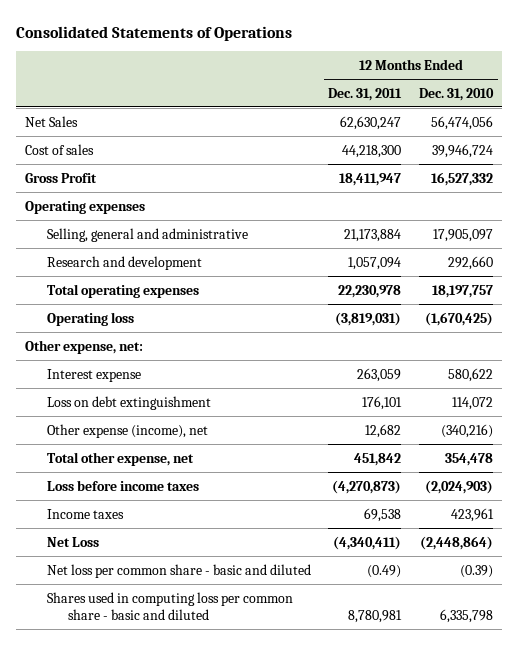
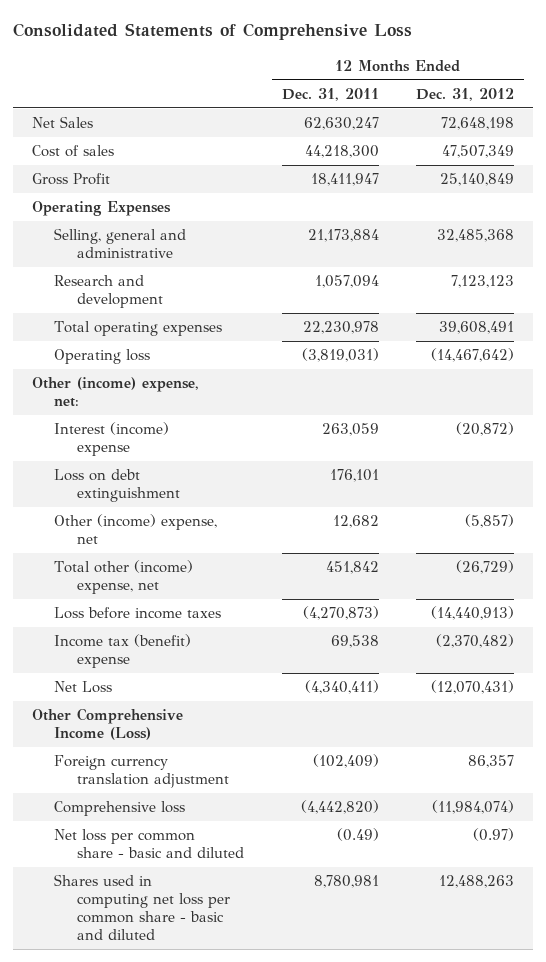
[16,25,293,41] Consolidated Statements of Operations -> [12,23,412,41] Consolidated Statements of Comprehensive Loss
[419,87,495,101] Dec. 31, 2010 -> none
none -> [416,87,515,101] Dec. 31, 2012
[25,200,146,214] Operating expenses -> [31,201,171,217] Operating Expenses
[25,339,144,354] Other expense, net: -> [31,377,199,408] Other (income) expense, net:
[46,368,141,382] Interest expense -> [54,422,170,457] Interest (income) expense
[46,423,208,438] Other expense (income), net -> [54,514,218,545] Other (income) expense, net
[46,451,194,466] Total other expense, net -> [54,560,194,595] Total other (income) expense, net
[46,508,124,519] Income taxes -> [54,634,192,669] Income tax (benefit) expense
none -> [31,708,183,741] Other Comprehensive Income (Loss)
none -> [54,755,229,789] Foreign currency translation adjustment
none -> [54,801,186,817] Comprehensive loss
[46,591,293,621] Shares used in computing loss per common share - basic and diluted -> [54,874,230,941] Shares used in computing net loss per common share - basic and diluted

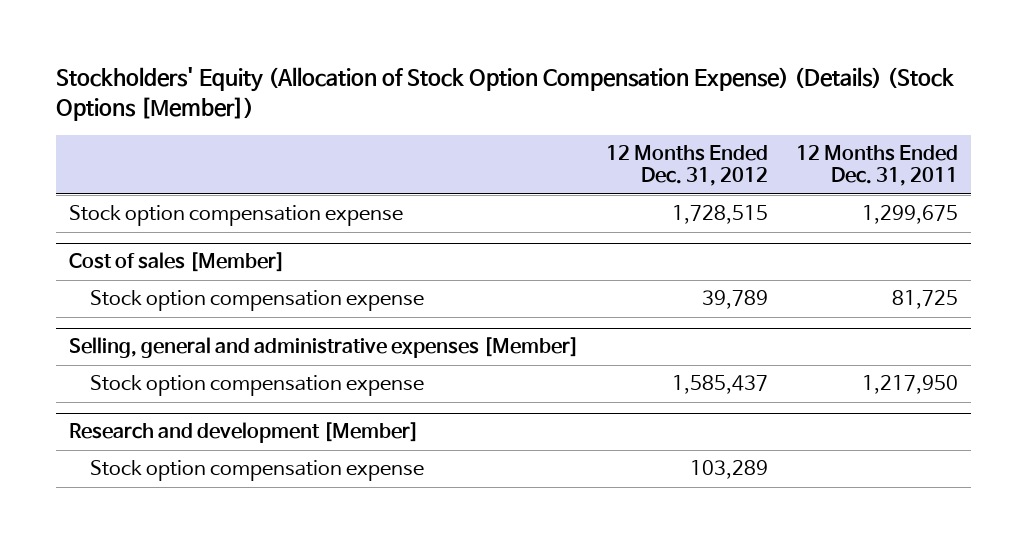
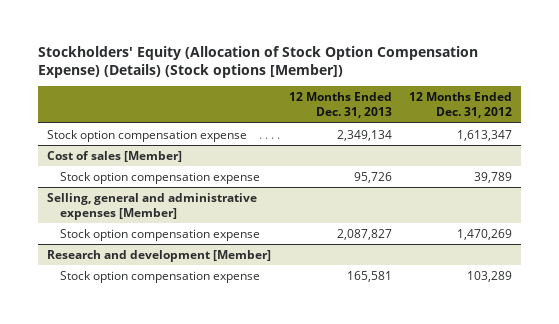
[55,67,955,122] Stockholders' Equity (Allocation of Stock Option Compensation Expense) (Details) (Stock Options [Member]) -> [38,45,479,78] Stockholders' Equity (Allocation of Stock Option Compensation Expense) (Details) (Stock options [Member])
[795,144,958,187] 12 Months Ended Dec. 31, 2011 -> none
none -> [288,92,392,119] 12 Months Ended Dec. 31, 2013
[672,205,769,225] 1,728,515 -> [457,129,513,141] 1,613,347
[672,375,769,395] 1,585,437 -> [457,228,513,240] 1,470,269

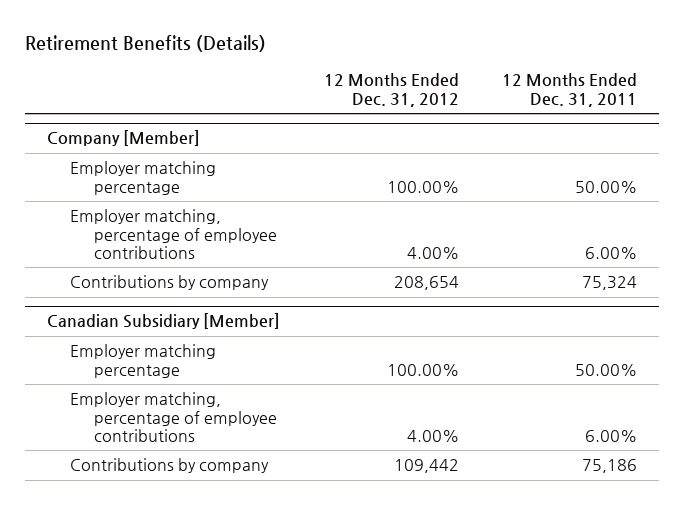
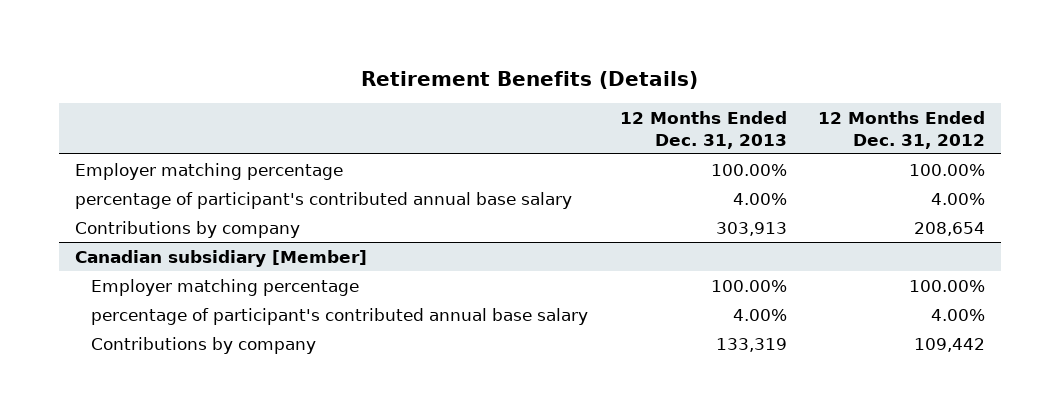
[502,73,638,107] 12 Months Ended Dec. 31, 2011 -> none
none -> [619,111,787,149] 12 Months Ended Dec. 31, 2013
[46,130,200,147] Company [Member] -> none
[70,209,277,259] Employer matching, percentage of employee contributions -> none
none -> [75,191,573,209] percentage of participant's contributed annual base salary
[46,313,280,330] Canadian Subsidiary [Member] -> [75,249,368,267] Canadian subsidiary [Member]
[70,392,277,442] Employer matching, percentage of employee contributions -> none
none -> [91,307,589,325] percentage of participant's contributed annual base salary

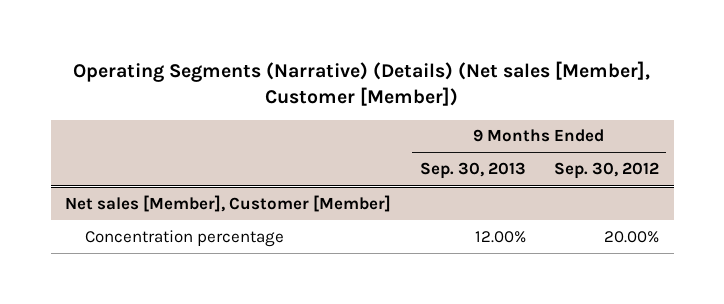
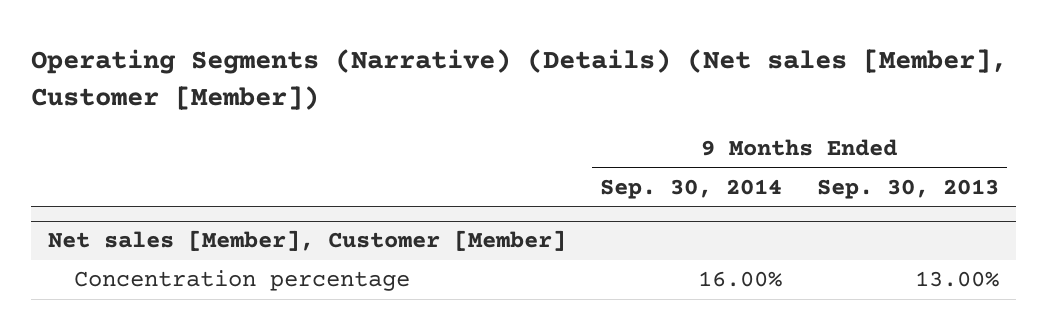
[554,162,660,180] Sep. 30, 2012 -> none
none -> [600,178,783,199] Sep. 30, 2014
[474,230,526,243] 12.00% -> [914,271,999,288] 13.00%

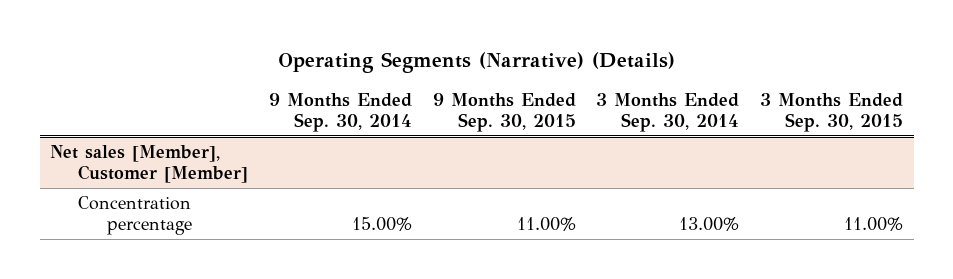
[30,48,1007,110] Operating Segments (Narrative) (Details) (Net sales [Member], Customer [Member]) -> [277,52,675,74] Operating Segments (Narrative) (Details)
[816,178,999,199] Sep. 30, 2013 -> none
none -> [432,93,576,132] 9 Months Ended Sep. 30, 2015
none -> [596,93,740,132] 3 Months Ended Sep. 30, 2014
none -> [760,93,904,132] 3 Months Ended Sep. 30, 2015
[698,271,783,288] 16.00% -> [352,216,413,231] 15.00%

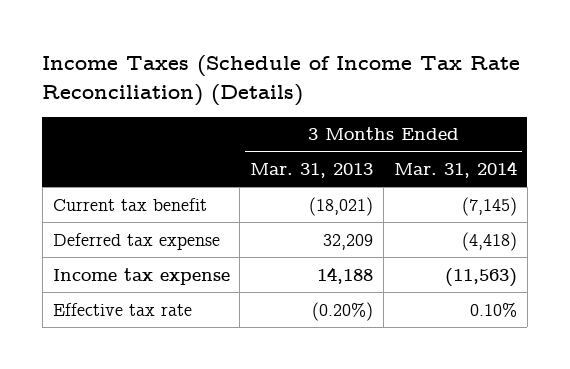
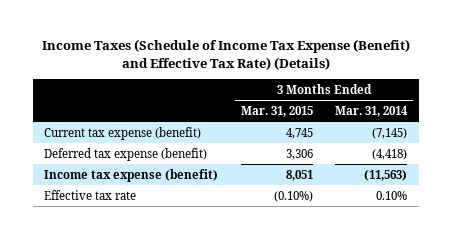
[42,55,521,106] Income Taxes (Schedule of Income Tax Rate Reconciliation) (Details) -> [41,39,410,70] Income Taxes (Schedule of Income Tax Expense (Benefit) and Effective Tax Rate) (Details)
[250,163,374,179] Mar. 31, 2013 -> none
none -> [240,105,313,117] Mar. 31, 2015
[52,197,207,211] Current tax benefit -> [43,126,201,140] Current tax expense (benefit)
[52,232,220,250] Deferred tax expense -> [43,147,207,161] Deferred tax expense (benefit)
[52,267,230,285] Income tax expense -> [43,168,218,182] Income tax expense (benefit)

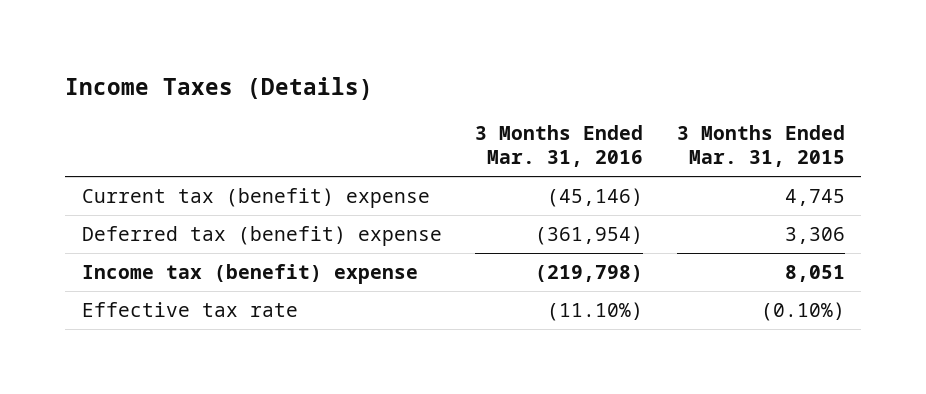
[41,39,410,70] Income Taxes (Schedule of Income Tax Expense (Benefit) and Effective Tax Rate) (Details) -> [65,77,374,101] Income Taxes (Details)
[335,105,409,117] Mar. 31, 2014 -> none
none -> [475,125,644,168] 3 Months Ended Mar. 31, 2016
[43,126,201,140] Current tax expense (benefit) -> [81,187,430,208] Current tax (benefit) expense
[43,147,207,161] Deferred tax expense (benefit) -> [81,225,442,246] Deferred tax (benefit) expense
[43,168,218,182] Income tax expense (benefit) -> [81,263,418,284] Income tax (benefit) expense

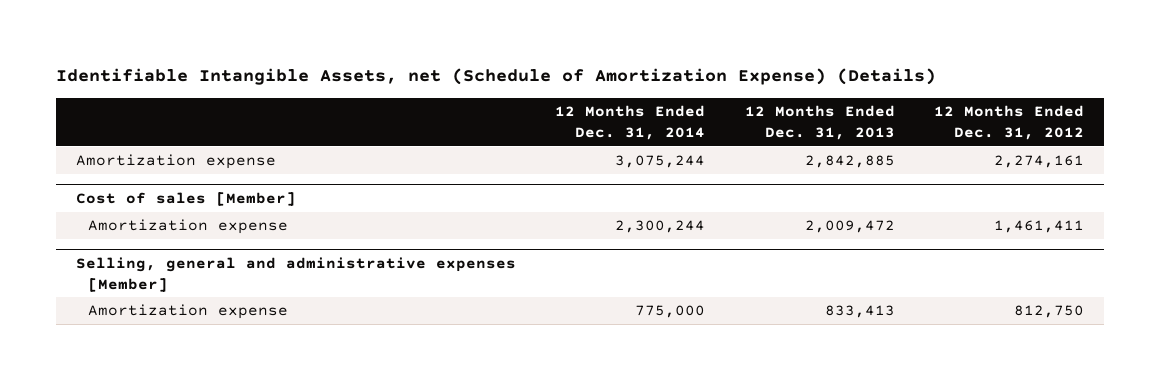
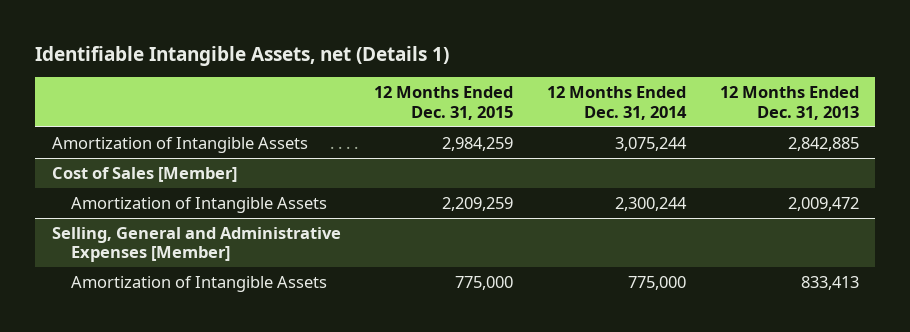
[56,68,937,86] Identifiable Intangible Assets, net (Schedule of Amortization Expense) (Details) -> [35,45,450,66] Identifiable Intangible Assets, net (Details 1)
[934,104,1085,140] 12 Months Ended Dec. 31, 2012 -> none
none -> [374,86,514,120] 12 Months Ended Dec. 31, 2015
[75,154,276,170] Amortization expense -> [51,137,308,154] Amortization of Intangible Assets
[75,191,296,206] Cost of sales [Member] -> [51,167,237,183] Cost of Sales [Member]
[88,219,289,235] Amortization expense -> [71,197,328,214] Amortization of Intangible Assets
[75,256,516,292] Selling, general and administrative expenses [Member] -> [51,227,341,263] Selling, General and Administrative Expenses [Member]
[88,304,289,320] Amortization expense -> [71,276,328,293] Amortization of Intangible Assets

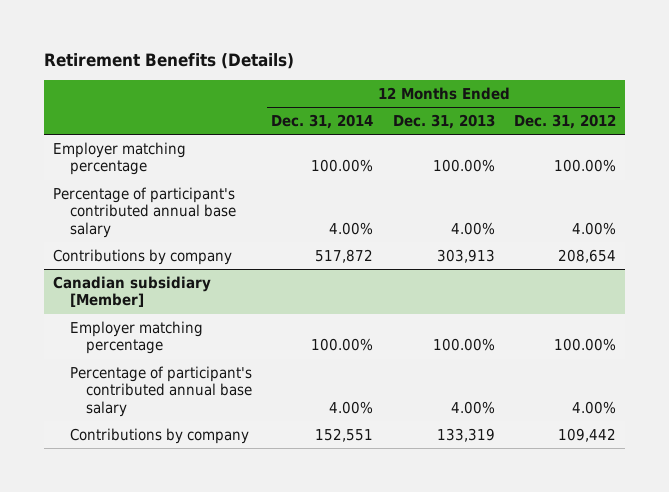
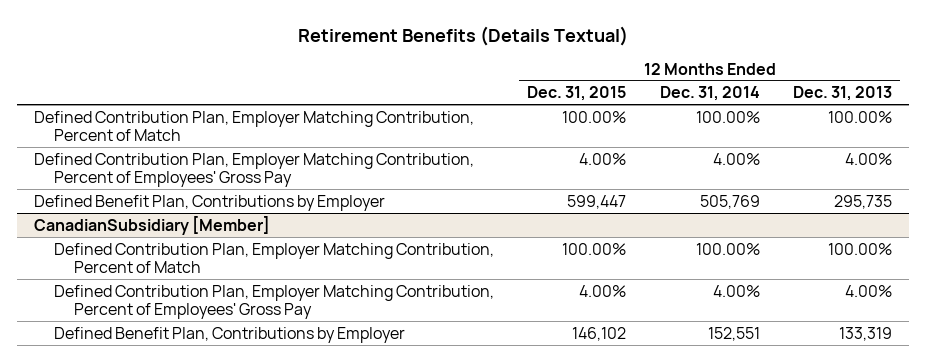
[43,53,294,70] Retirement Benefits (Details) -> [297,25,628,46] Retirement Benefits (Details Textual)
[513,114,616,130] Dec. 31, 2012 -> none
none -> [527,86,627,102] Dec. 31, 2015
[53,275,212,308] Canadian subsidiary [Member] -> none
[53,141,187,176] Employer matching percentage -> [33,110,474,142] Defined Contribution Plan, Employer Matching Contribution, Percent of Match
[53,186,236,239] Percentage of participant's contributed annual base salary -> [33,152,474,188] Defined Contribution Plan, Employer Matching Contribution, Percent of Employees' Gross Pay
[53,248,233,265] Contributions by company -> [33,194,385,211] Defined Benefit Plan, Contributions by Employer
[315,248,374,263] 517,872 -> [699,194,760,209] 505,769
[436,248,495,263] 303,913 -> [833,194,892,209] 295,735
none -> [33,215,270,235] CanadianSubsidiary [Member]
[69,320,203,355] Employer matching percentage -> [53,242,494,274] Defined Contribution Plan, Employer Matching Contribution, Percent of Match
[69,365,253,418] Percentage of participant's contributed annual base salary -> [53,284,494,320] Defined Contribution Plan, Employer Matching Contribution, Percent of Employees' Gross Pay
[69,427,249,444] Contributions by company -> [53,326,405,343] Defined Benefit Plan, Contributions by Employer

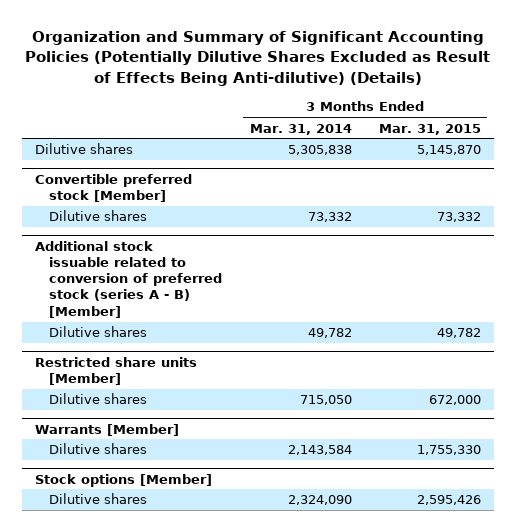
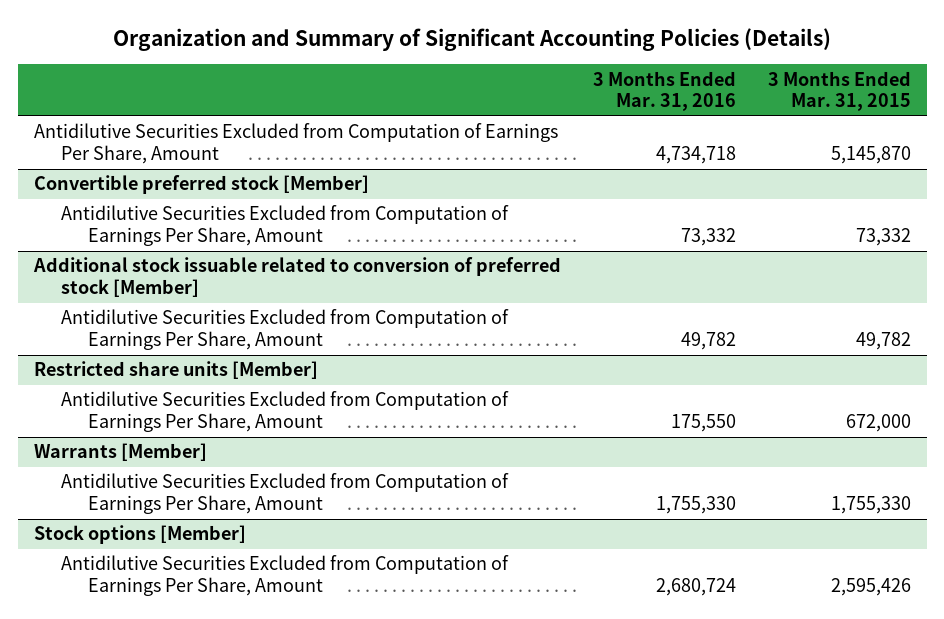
[24,31,490,86] Organization and Summary of Significant Accounting Policies (Potentially Dilutive Shares Excluded as Result of Effects Being Anti-dilutive) (Details) -> [113,27,832,51] Organization and Summary of Significant Accounting Policies (Details)
[249,123,352,135] Mar. 31, 2014 -> none
none -> [592,70,736,112] 3 Months Ended Mar. 31, 2016
[35,143,134,155] Dilutive shares -> [33,123,558,165] Antidilutive Securities Excluded from Computation of Earnings Per Share, Amount
[49,210,148,222] Dilutive shares -> [60,205,509,247] Antidilutive Securities Excluded from Computation of Earnings Per Share, Amount
[35,240,223,318] Additional stock issuable related to conversion of preferred stock (series A - B) [Member] -> [32,257,561,298] Additional stock issuable related to conversion of preferred stock [Member]
[49,326,148,338] Dilutive shares -> [60,309,509,351] Antidilutive Securities Excluded from Computation of Earnings Per Share, Amount
[49,393,148,405] Dilutive shares -> [60,391,509,433] Antidilutive Securities Excluded from Computation of Earnings Per Share, Amount
[49,443,148,455] Dilutive shares -> [60,473,509,515] Antidilutive Securities Excluded from Computation of Earnings Per Share, Amount
[49,493,148,505] Dilutive shares -> [60,555,509,597] Antidilutive Securities Excluded from Computation of Earnings Per Share, Amount

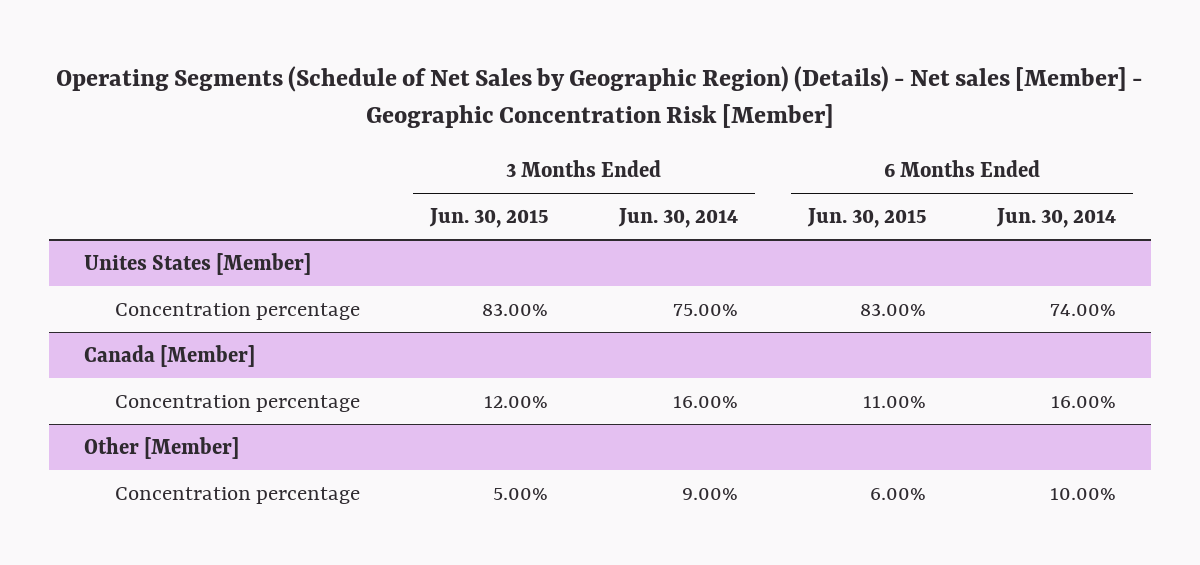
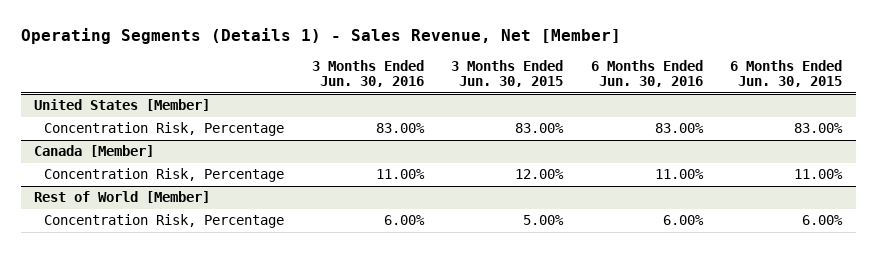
[56,66,1144,129] Operating Segments (Schedule of Net Sales by Geographic Region) (Details) - Net sales [Member] - Geographic Concentration Risk [Member] -> [20,28,621,45] Operating Segments (Details 1) - Sales Revenue, Net [Member]
[617,207,738,228] Jun. 30, 2014 -> none
[995,207,1116,228] Jun. 30, 2014 -> none
none -> [311,59,424,88] 3 Months Ended Jun. 30, 2016
none -> [590,59,703,88] 6 Months Ended Jun. 30, 2016
[84,252,312,275] Unites States [Member] -> [34,99,211,112] United States [Member]
[114,302,360,320] Concentration percentage -> [44,122,285,137] Concentration Risk, Percentage
[114,394,360,412] Concentration percentage -> [44,168,285,183] Concentration Risk, Percentage
[84,436,240,459] Other [Member] -> [34,191,211,204] Rest of World [Member]
[114,486,360,504] Concentration percentage -> [44,214,285,229] Concentration Risk, Percentage

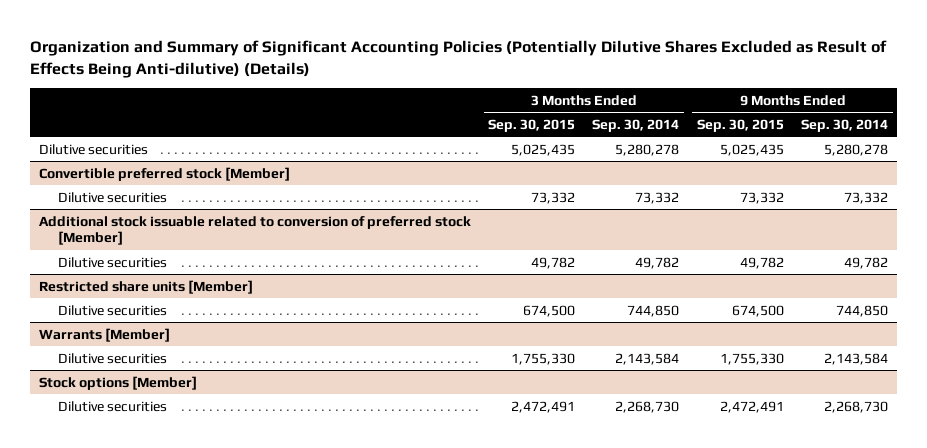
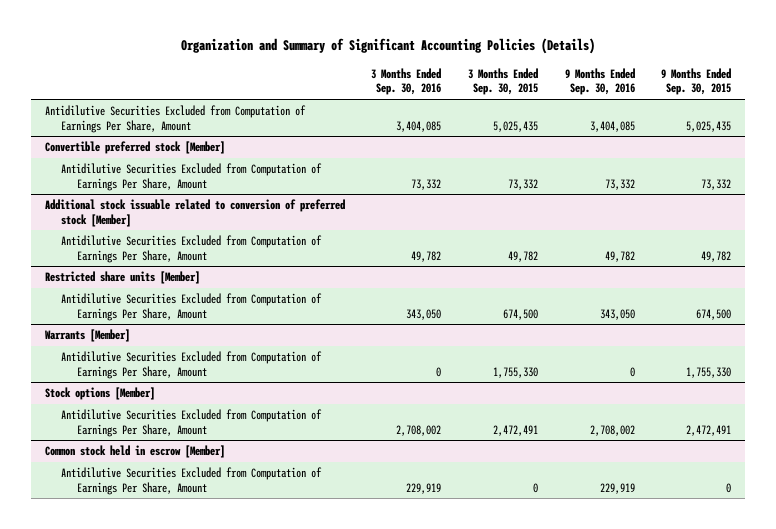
[29,39,887,78] Organization and Summary of Significant Accounting Policies (Potentially Dilutive Shares Excluded as Result of Effects Being Anti-dilutive) (Details) -> [181,38,596,55] Organization and Summary of Significant Accounting Policies (Details)
[592,118,680,132] Sep. 30, 2014 -> none
[801,118,889,132] Sep. 30, 2014 -> none
none -> [371,67,442,96] 3 Months Ended Sep. 30, 2016
none -> [564,67,635,96] 9 Months Ended Sep. 30, 2016
[38,143,148,155] Dilutive securities -> [44,105,306,133] Antidilutive Securities Excluded from Computation of Earnings Per Share, Amount
[58,191,168,203] Dilutive securities -> [60,163,322,191] Antidilutive Securities Excluded from Computation of Earnings Per Share, Amount
[58,256,168,268] Dilutive securities -> [60,235,322,263] Antidilutive Securities Excluded from Computation of Earnings Per Share, Amount
[58,304,168,316] Dilutive securities -> [60,293,322,321] Antidilutive Securities Excluded from Computation of Earnings Per Share, Amount
[58,352,168,364] Dilutive securities -> [60,351,322,379] Antidilutive Securities Excluded from Computation of Earnings Per Share, Amount
[58,400,168,412] Dilutive securities -> [60,409,322,437] Antidilutive Securities Excluded from Computation of Earnings Per Share, Amount
none -> [44,445,225,459] Common stock held in escrow [Member]
none -> [60,467,322,495] Antidilutive Securities Excluded from Computation of Earnings Per Share, Amount

